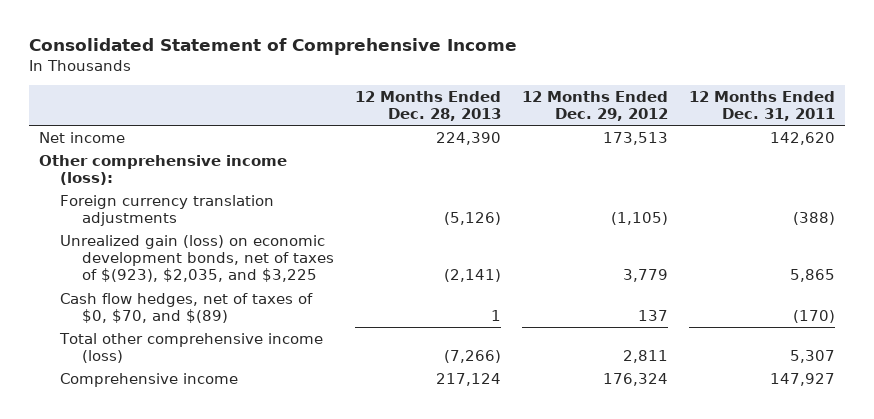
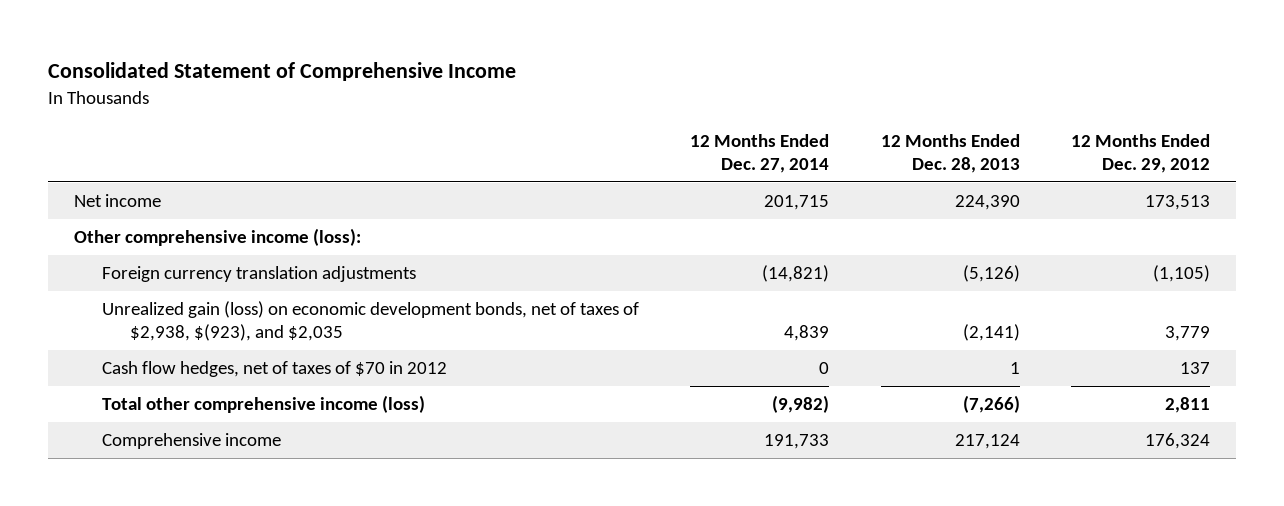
[688,90,835,122] 12 Months Ended Dec. 31, 2011 -> none
none -> [690,133,830,174] 12 Months Ended Dec. 27, 2014
[60,234,334,283] Unrealized gain (loss) on economic development bonds, net of taxes of $(923), $2,035, and $3,225 -> [102,301,640,342] Unrealized gain (loss) on economic development bonds, net of taxes of $2,938, $(923), and $2,035
[60,292,314,324] Cash flow hedges, net of taxes of $0, $70, and $(89) -> [102,361,448,378] Cash flow hedges, net of taxes of $70 in 2012

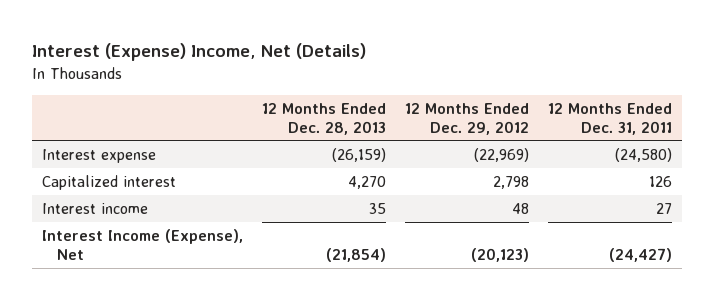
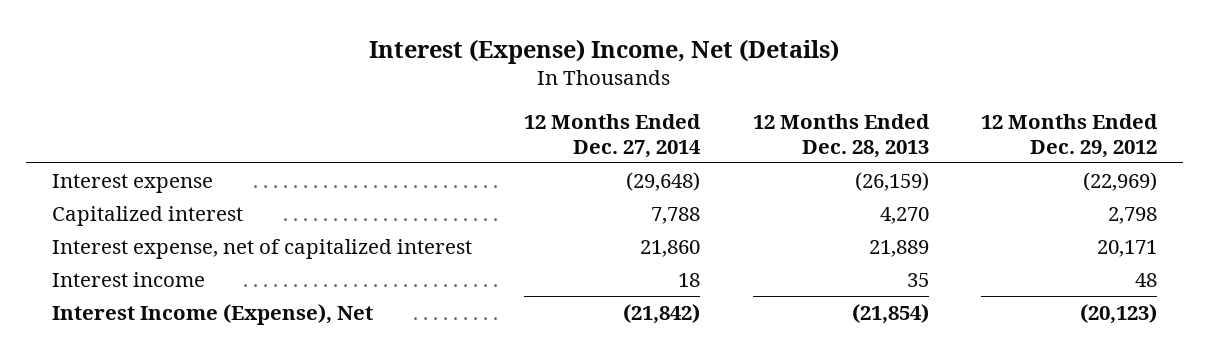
[548,102,673,135] 12 Months Ended Dec. 31, 2011 -> none
none -> [524,114,702,158] 12 Months Ended Dec. 27, 2014
none -> [52,238,473,259] Interest expense, net of capitalized interest

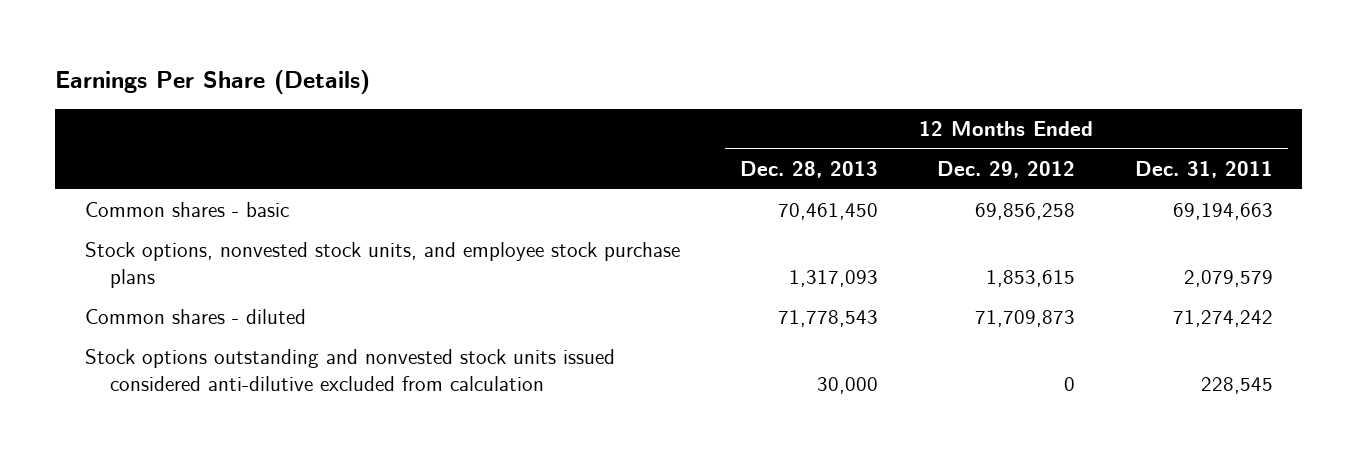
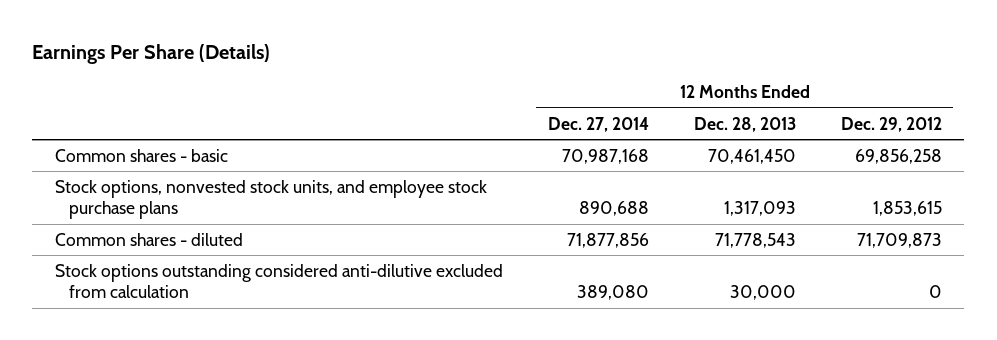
[1134,161,1273,179] Dec. 31, 2011 -> none
none -> [547,116,649,132] Dec. 27, 2014
[85,349,616,391] Stock options outstanding and nonvested stock units issued considered anti-dilutive excluded from calculation -> [54,263,503,299] Stock options outstanding considered anti-dilutive excluded from calculation

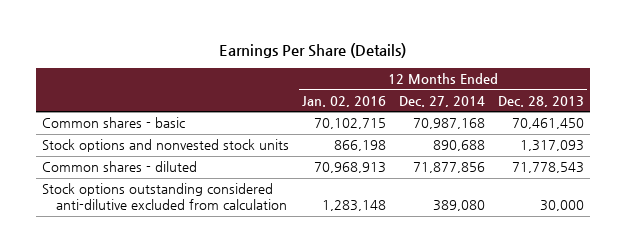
[840,116,942,132] Dec. 29, 2012 -> none
none -> [302,95,387,107] Jan. 02, 2016
[54,179,487,220] Stock options, nonvested stock units, and employee stock purchase plans -> [42,139,290,153] Stock options and nonvested stock units

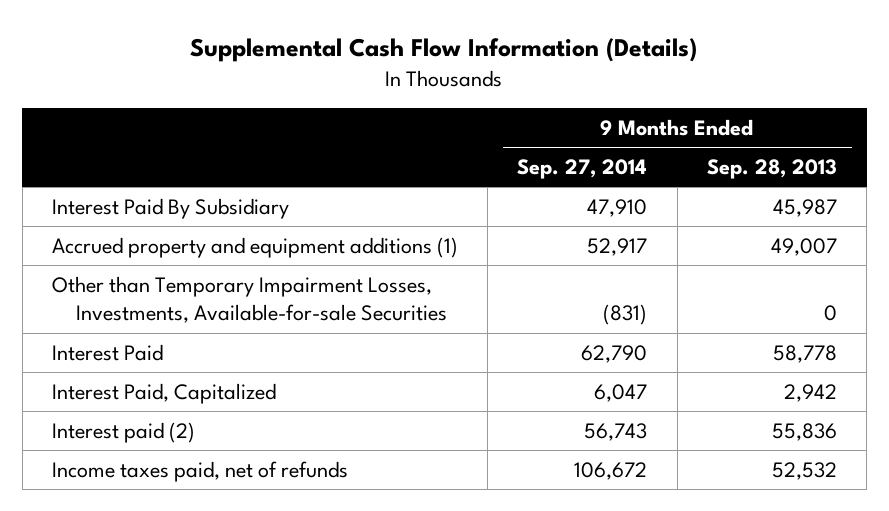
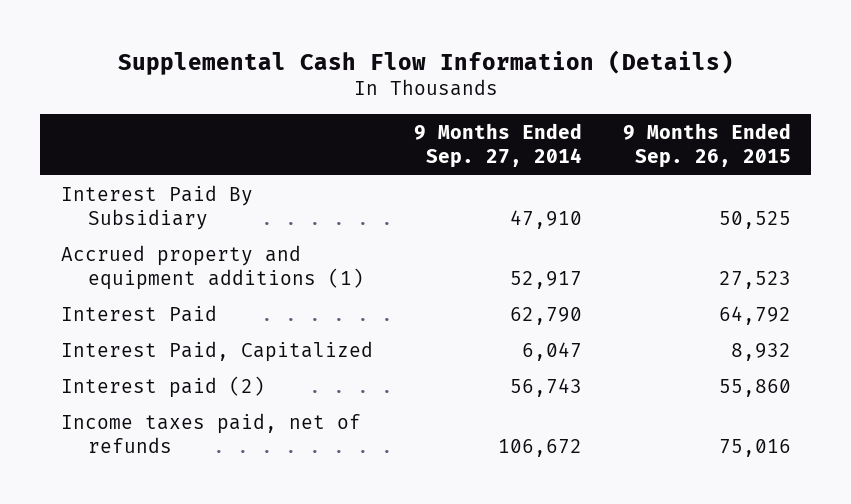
[706,159,837,180] Sep. 28, 2013 -> none
none -> [622,123,791,168] 9 Months Ended Sep. 26, 2015
[51,275,447,324] Other than Temporary Impairment Losses, Investments, Available-for-sale Securities -> none

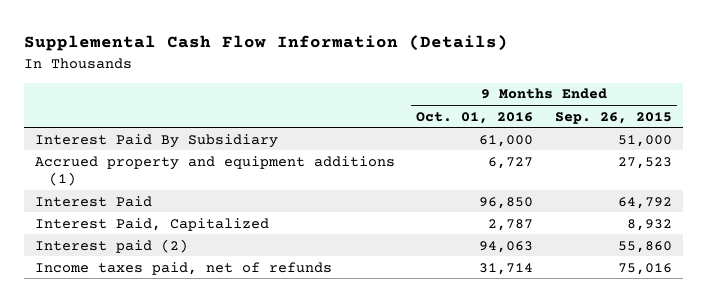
[413,123,582,168] 9 Months Ended Sep. 27, 2014 -> none
none -> [416,111,534,124] Oct. 01, 2016
[718,210,791,229] 50,525 -> [617,134,672,147] 51,000

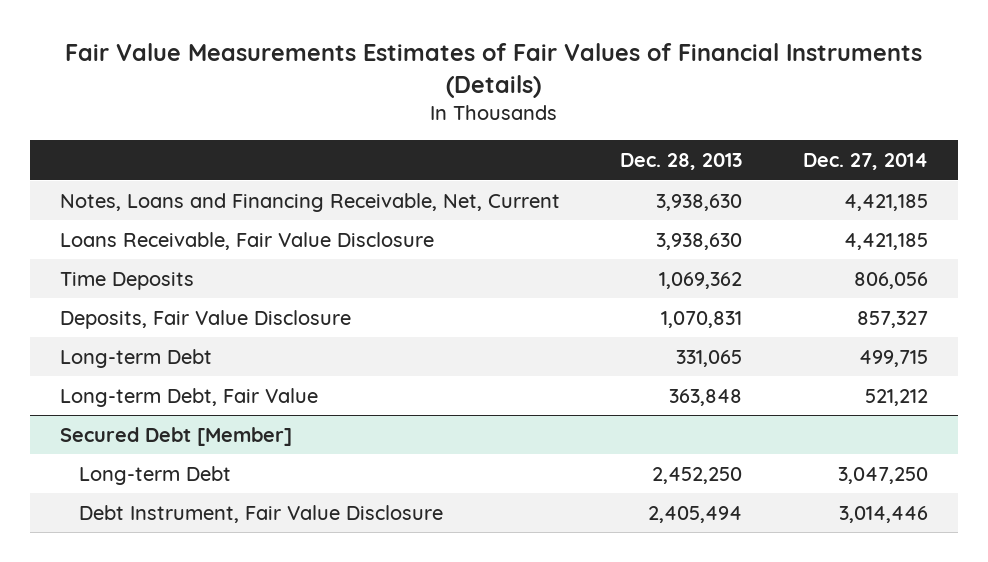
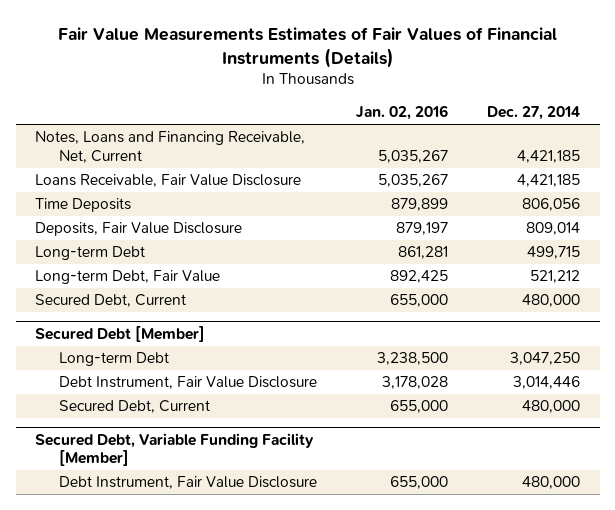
[620,153,743,171] Dec. 28, 2013 -> none
none -> [355,105,448,121] Jan. 02, 2016
[856,310,928,328] 857,327 -> [525,222,580,236] 809,014
none -> [35,294,187,308] Secured Debt, Current
none -> [58,400,210,414] Secured Debt, Current
none -> [35,432,315,467] Secured Debt, Variable Funding Facility [Member]
none -> [58,476,317,490] Debt Instrument, Fair Value Disclosure

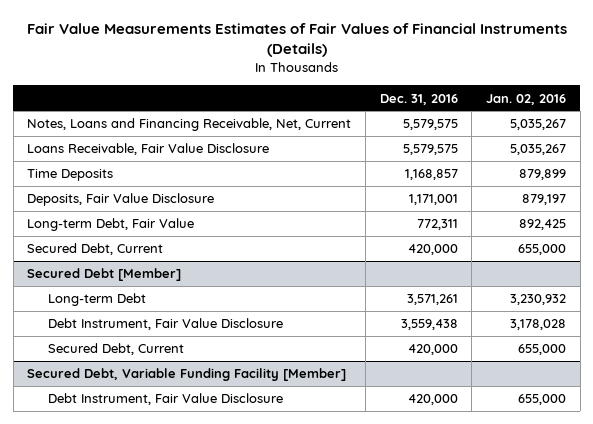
[486,106,580,121] Dec. 27, 2014 -> none
none -> [379,93,458,105] Dec. 31, 2016
[35,246,146,261] Long-term Debt -> none
[376,352,448,366] 3,238,500 -> [509,294,566,306] 3,230,932

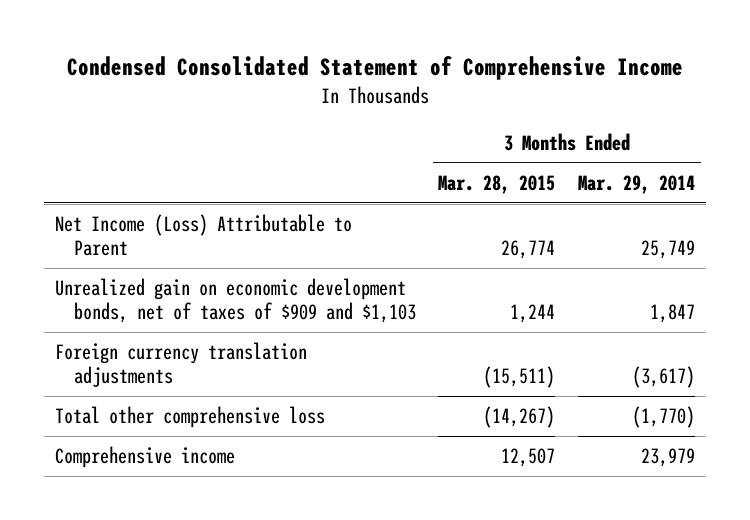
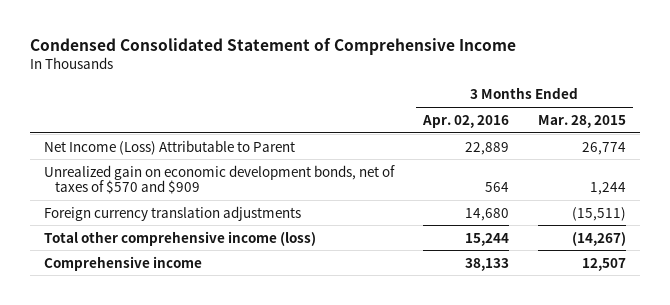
[577,174,695,194] Mar. 29, 2014 -> none
none -> [422,114,510,128] Apr. 02, 2016
[55,278,416,324] Unrealized gain on economic development bonds, net of taxes of $909 and $1,103 -> [44,164,396,195] Unrealized gain on economic development bonds, net of taxes of $570 and $909
[55,406,326,429] Total other comprehensive loss -> [44,230,317,246] Total other comprehensive income (loss)

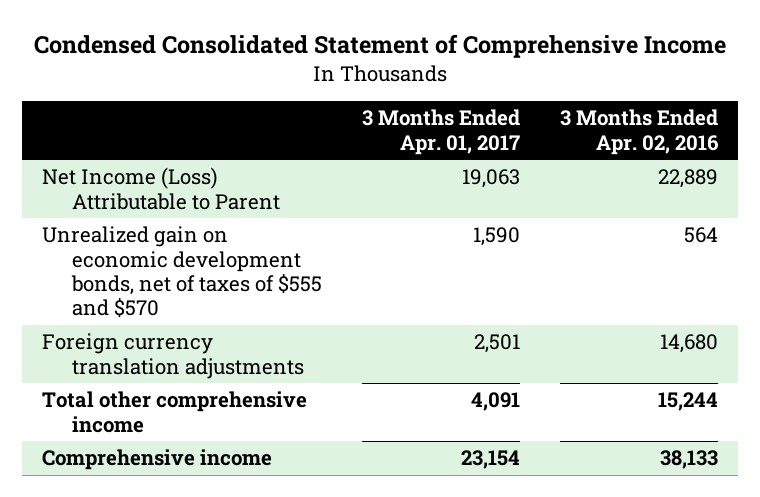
[537,114,626,128] Mar. 28, 2015 -> none
none -> [362,109,521,155] 3 Months Ended Apr. 01, 2017
[44,164,396,195] Unrealized gain on economic development bonds, net of taxes of $570 and $909 -> [41,226,323,318] Unrealized gain on economic development bonds, net of taxes of $555 and $570
[44,230,317,246] Total other comprehensive income (loss) -> [41,391,307,433] Total other comprehensive income

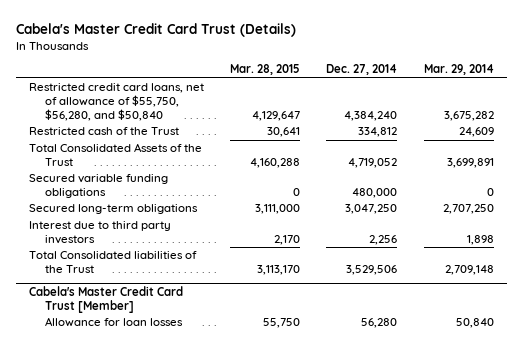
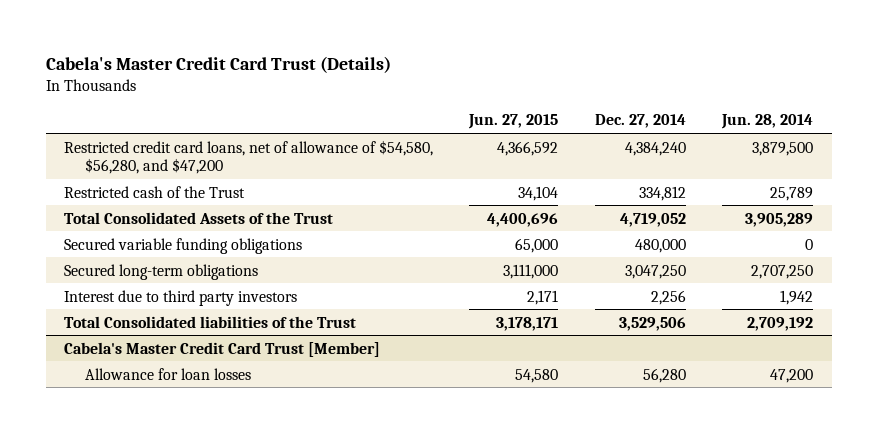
[230,64,301,76] Mar. 28, 2015 -> none
[423,64,494,76] Mar. 29, 2014 -> none
none -> [468,114,559,130] Jun. 27, 2015
none -> [721,114,814,130] Jun. 28, 2014
[29,83,205,121] Restricted credit card loans, net of allowance of $55,750, $56,280, and $50,840 -> [64,139,434,174] Restricted credit card loans, net of allowance of $54,580, $56,280, and $47,200

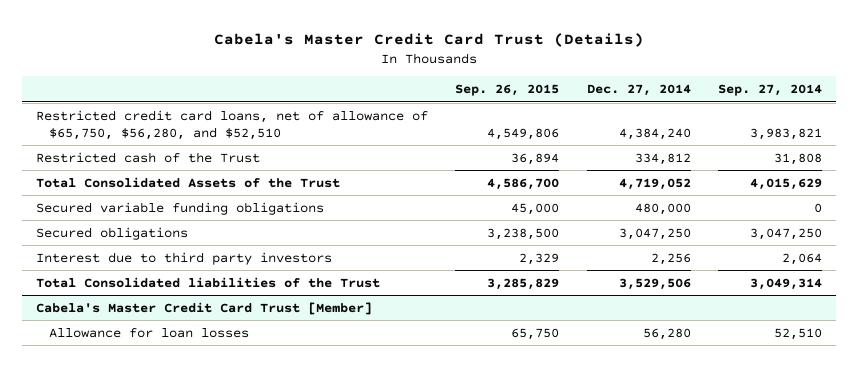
[468,114,559,130] Jun. 27, 2015 -> none
[721,114,814,130] Jun. 28, 2014 -> none
none -> [455,84,560,97] Sep. 26, 2015
none -> [718,84,823,97] Sep. 27, 2014
[64,139,434,174] Restricted credit card loans, net of allowance of $54,580, $56,280, and $47,200 -> [35,109,428,140] Restricted credit card loans, net of allowance of $65,750, $56,280, and $52,510
[64,263,259,280] Secured long-term obligations -> [35,226,188,240] Secured obligations

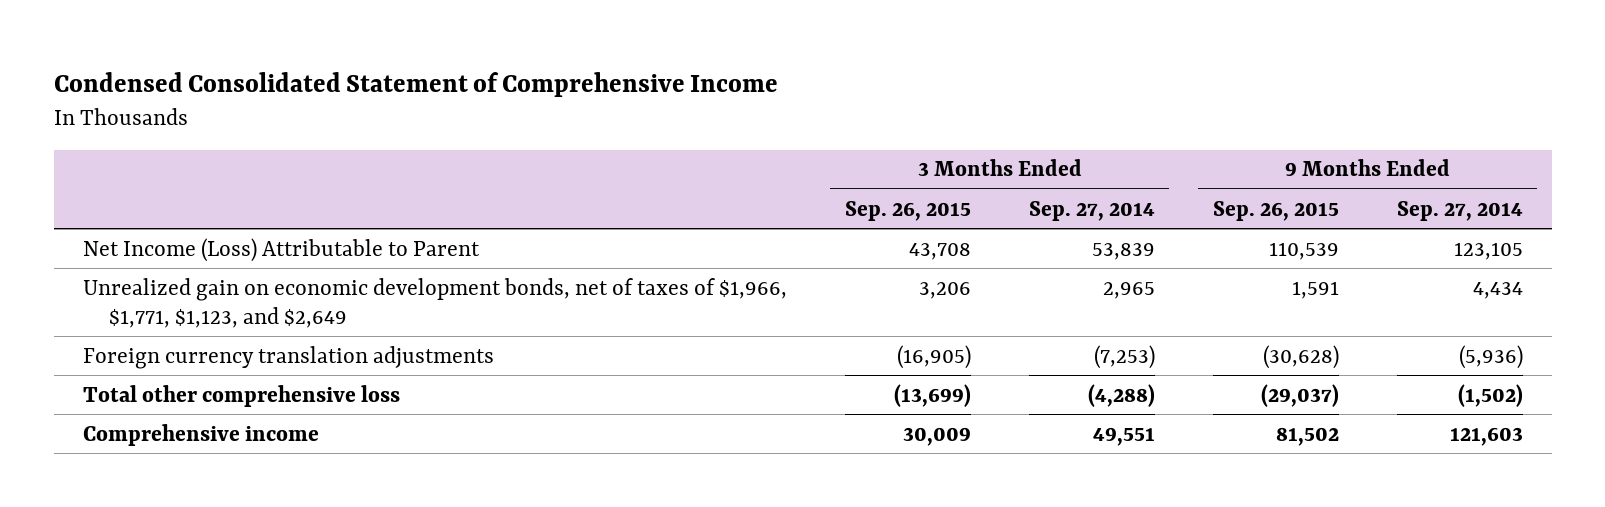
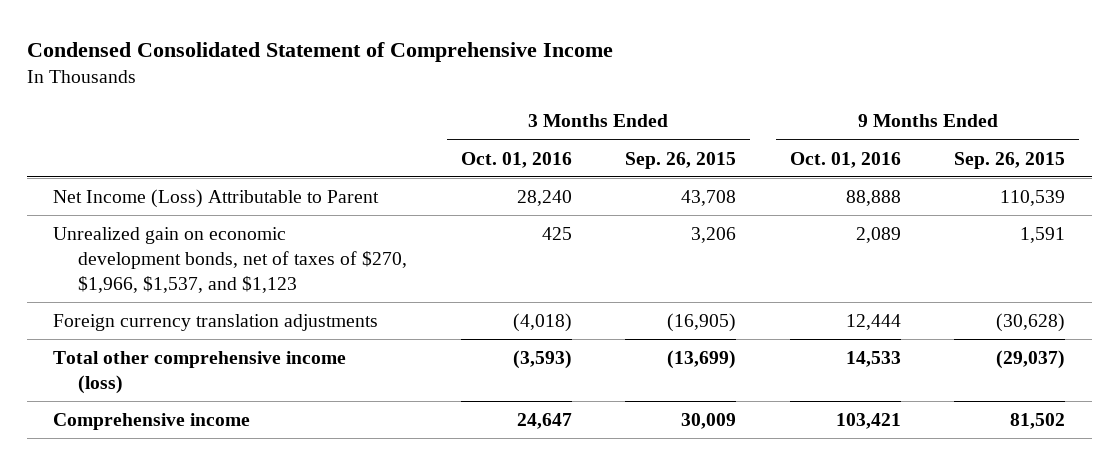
[1028,200,1155,221] Sep. 27, 2014 -> none
[1396,200,1523,221] Sep. 27, 2014 -> none
none -> [460,151,572,168] Oct. 01, 2016
none -> [789,151,901,168] Oct. 01, 2016
[82,277,787,328] Unrealized gain on economic development bonds, net of taxes of $1,966, $1,771, $1,123, and $2,649 -> [53,226,408,293] Unrealized gain on economic development bonds, net of taxes of $270, $1,966, $1,537, and $1,123
[82,384,400,407] Total other comprehensive loss -> [53,350,347,394] Total other comprehensive income (loss)

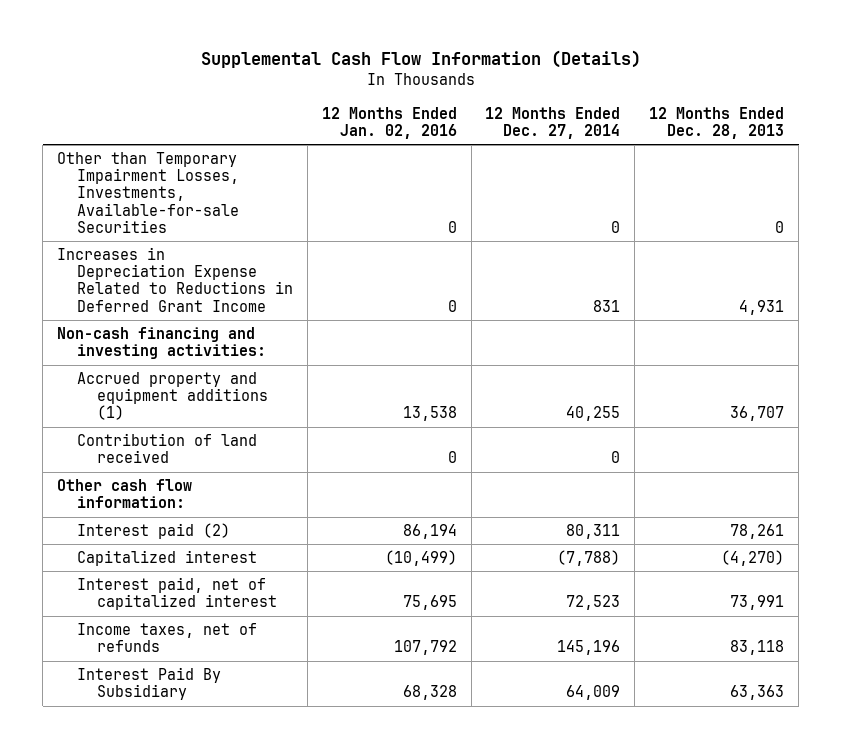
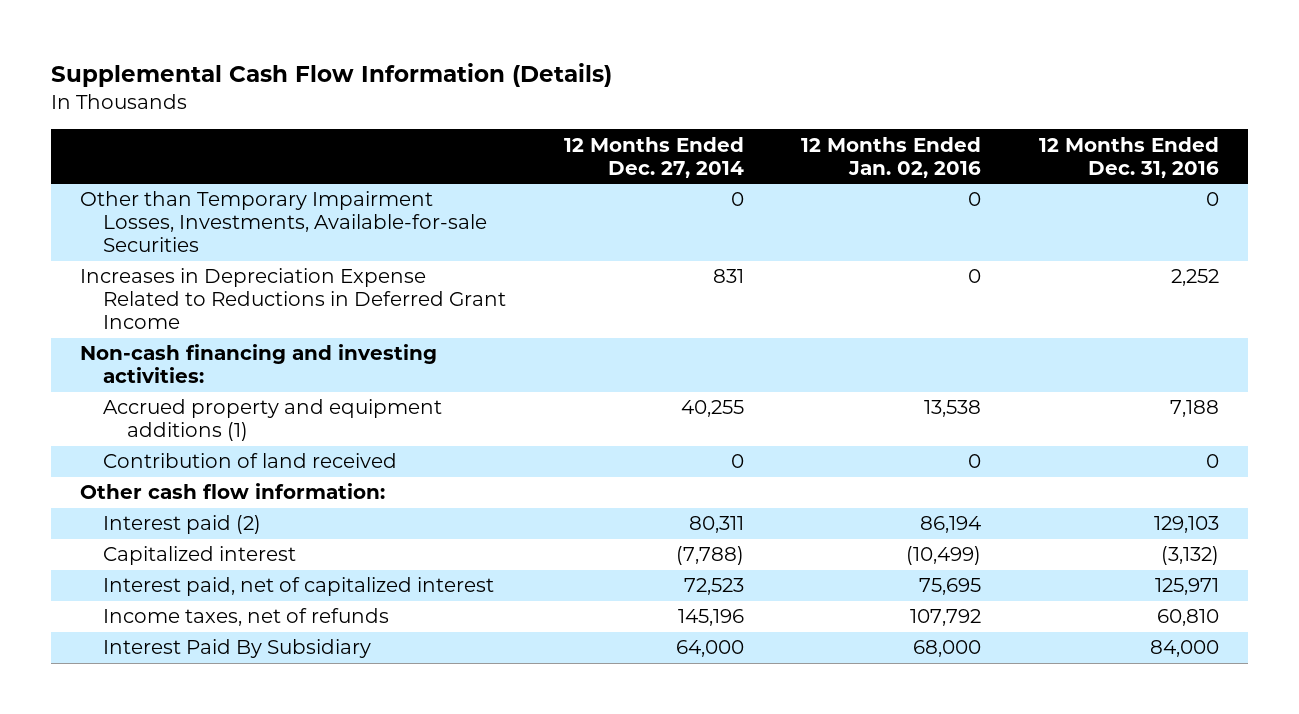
[649,106,785,139] 12 Months Ended Dec. 28, 2013 -> none
none -> [1039,136,1220,178] 12 Months Ended Dec. 31, 2016
[402,685,457,701] 68,328 -> [913,640,982,658] 68,000
[566,685,621,701] 64,009 -> [675,640,744,658] 64,000

